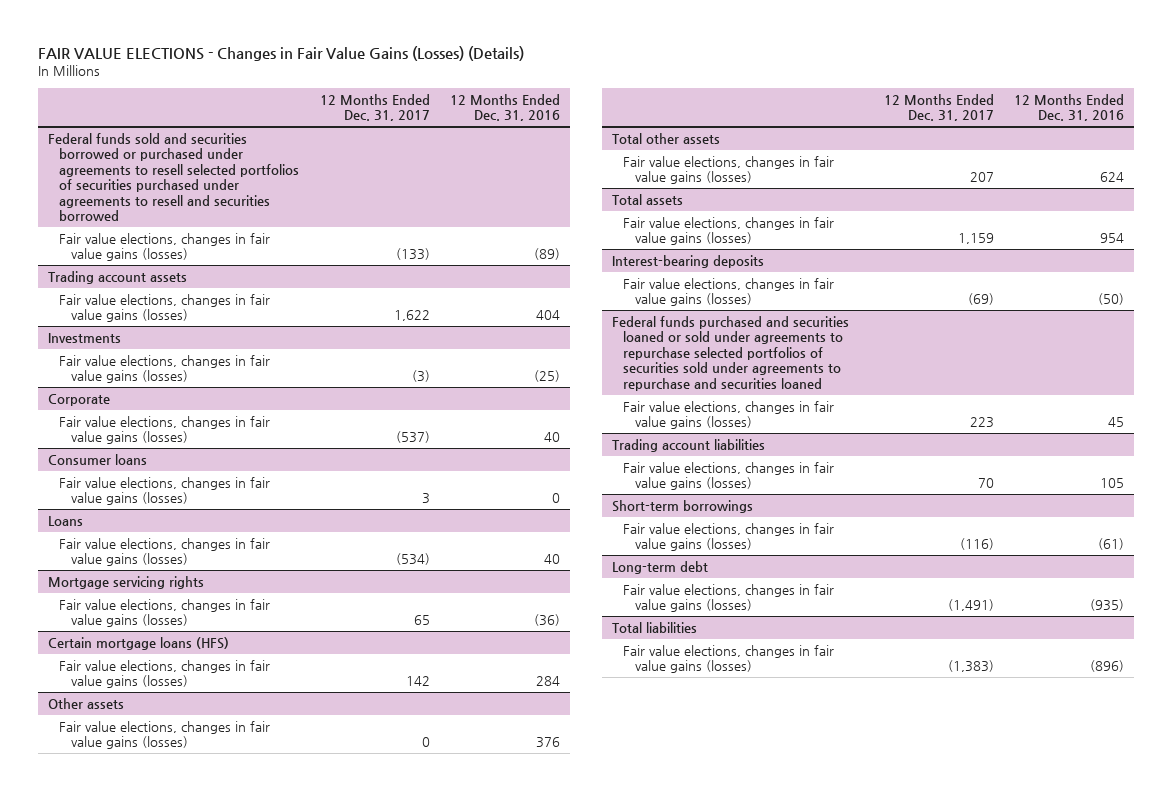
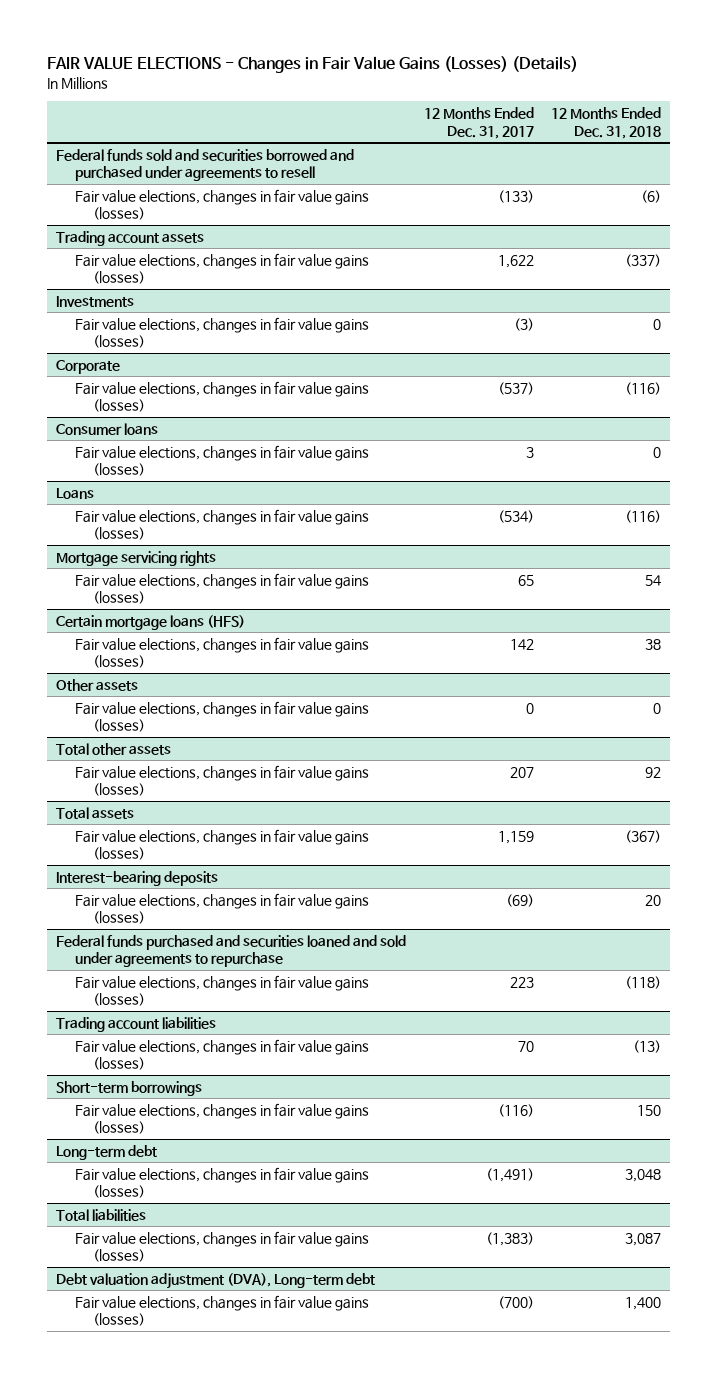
[449,93,560,122] 12 Months Ended Dec. 31, 2016 -> none
none -> [551,106,662,139] 12 Months Ended Dec. 31, 2018
[48,132,300,222] Federal funds sold and securities borrowed or purchased under agreements to resell selected portfolios of securities purchased under agreements to resell and securities borrowed -> [56,148,355,182] Federal funds sold and securities borrowed and purchased under agreements to resell
[612,315,850,391] Federal funds purchased and securities loaned or sold under agreements to repurchase selected portfolios of securities sold under agreements to repurchase and securities loaned -> [56,934,407,968] Federal funds purchased and securities loaned and sold under agreements to repurchase
none -> [56,1272,376,1289] Debt valuation adjustment (DVA), Long-term debt
none -> [74,1294,369,1327] Fair value elections, changes in fair value gains (losses)

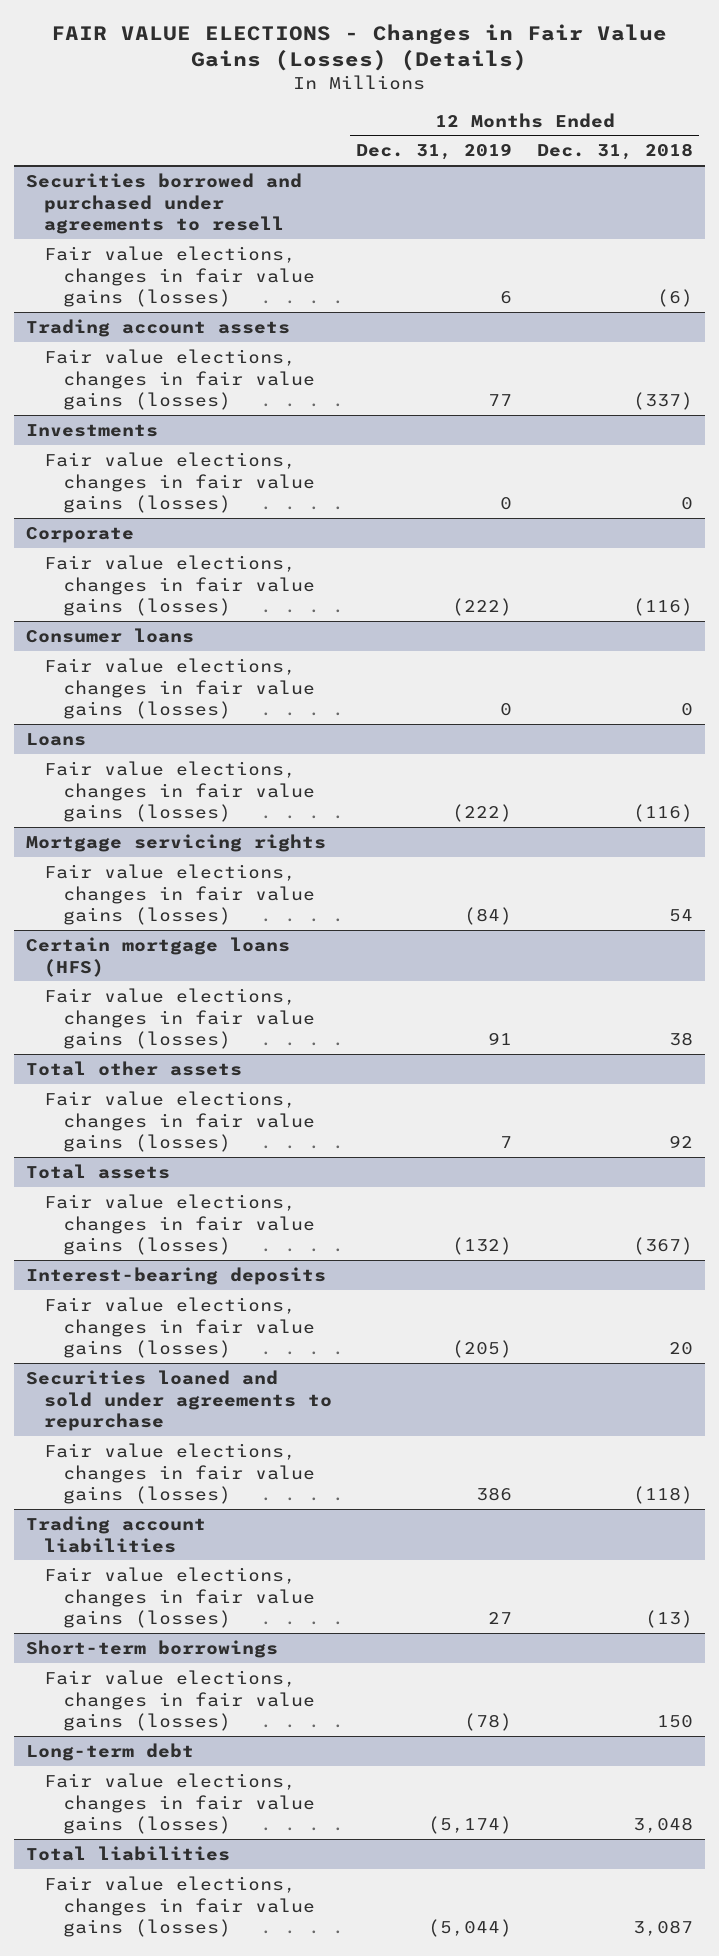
[423,106,534,139] 12 Months Ended Dec. 31, 2017 -> none
none -> [356,143,513,161] Dec. 31, 2019
[56,148,355,182] Federal funds sold and securities borrowed and purchased under agreements to resell -> [26,172,303,235] Securities borrowed and purchased under agreements to resell
[56,678,139,691] Other assets -> none
[74,700,369,733] Fair value elections, changes in fair value gains (losses) -> none
[56,934,407,968] Federal funds purchased and securities loaned and sold under agreements to repurchase -> [26,1369,333,1432] Securities loaned and sold under agreements to repurchase
[56,1272,376,1289] Debt valuation adjustment (DVA), Long-term debt -> none
[74,1294,369,1327] Fair value elections, changes in fair value gains (losses) -> none

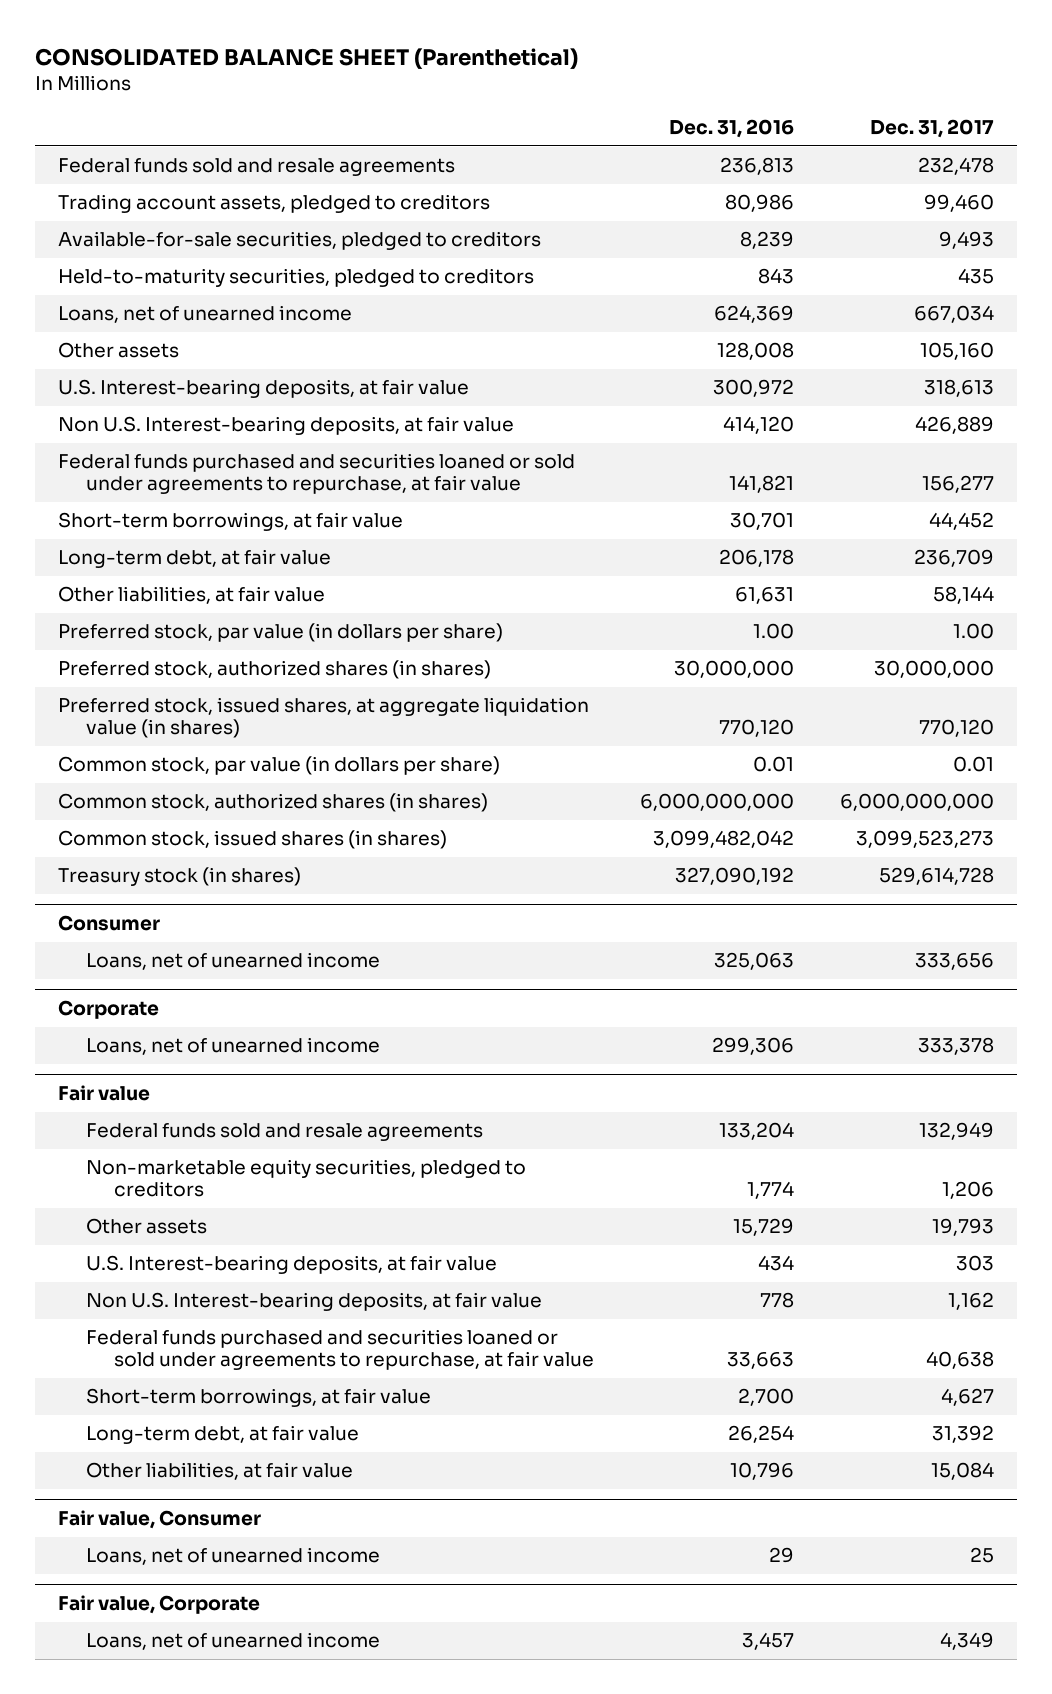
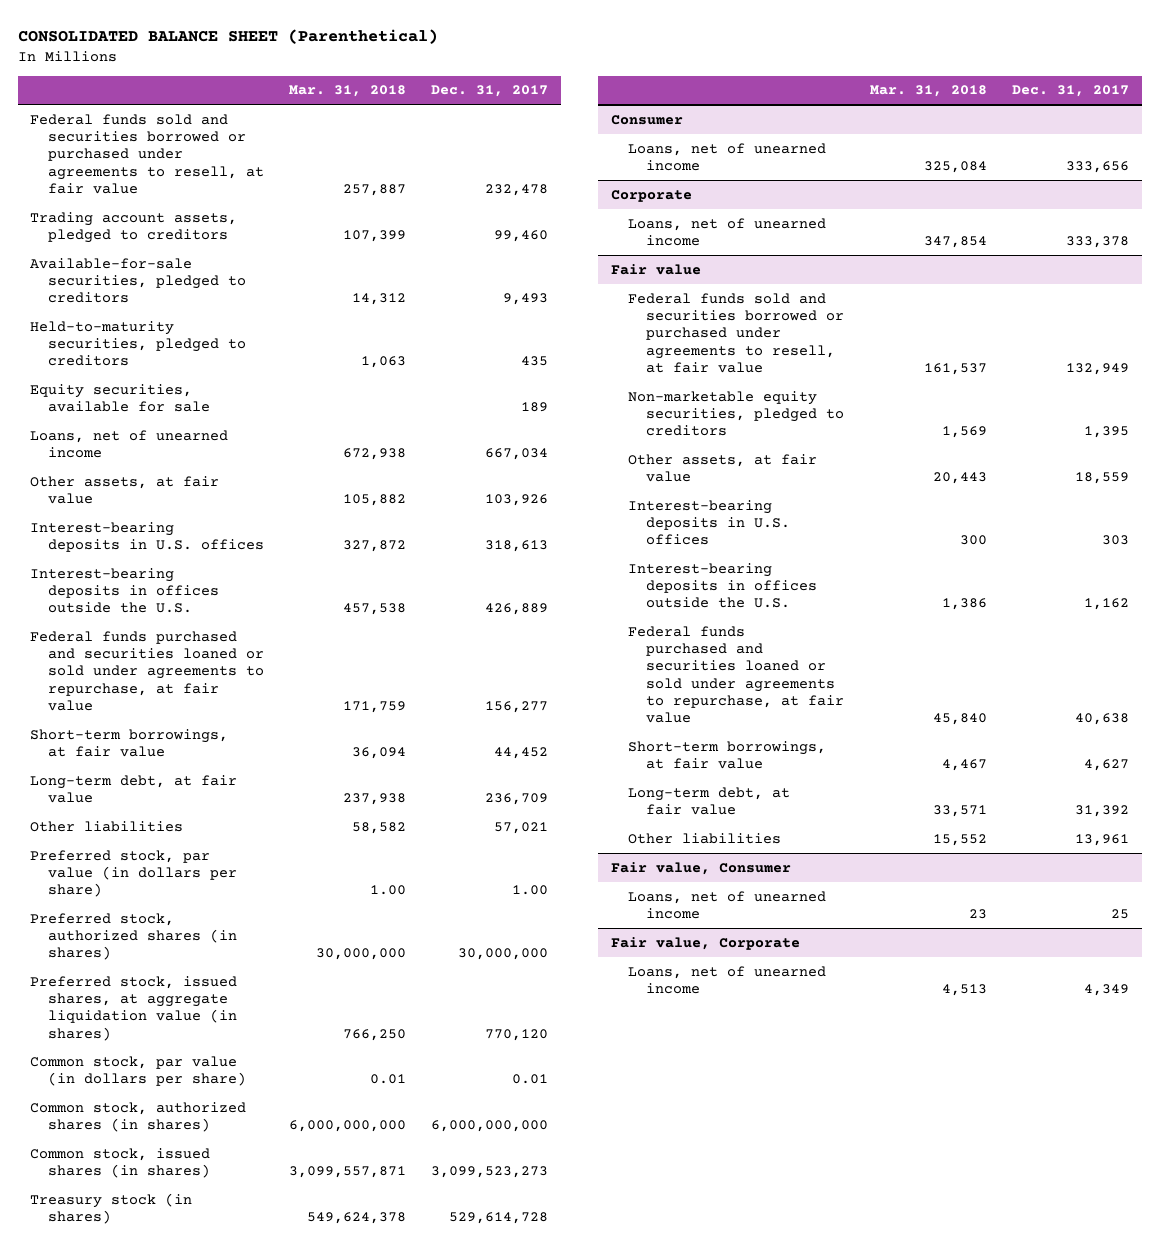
[669,119,795,139] Dec. 31, 2016 -> none
none -> [289,85,407,98] Mar. 31, 2018
[58,158,456,177] Federal funds sold and resale agreements -> [30,113,264,194] Federal funds sold and securities borrowed or purchased under agreements to resell, at fair value
none -> [30,383,210,412] Equity securities, available for sale
[58,342,180,359] Other assets -> [30,475,220,504] Other assets, at fair value
[920,342,995,361] 105,160 -> [485,493,549,506] 103,926
[58,379,470,399] U.S. Interest-bearing deposits, at fair value -> [30,521,264,552] Interest-bearing deposits in U.S. offices
[58,416,515,436] Non U.S. Interest-bearing deposits, at fair value -> [30,567,219,614] Interest-bearing deposits in offices outside the U.S.
[58,586,326,605] Other liabilities, at fair value -> [30,820,184,832] Other liabilities
[933,586,995,605] 58,144 -> [494,821,549,834] 57,021
[86,1123,484,1142] Federal funds sold and resale agreements -> [628,292,844,373] Federal funds sold and securities borrowed or purchased under agreements to resell, at fair value
[942,1181,995,1200] 1,206 -> [1083,426,1129,439] 1,395
[86,1218,208,1235] Other assets -> [628,453,818,482] Other assets, at fair value
[932,1218,995,1237] 19,793 -> [1074,471,1129,484] 18,559
[86,1255,498,1275] U.S. Interest-bearing deposits, at fair value -> [628,499,790,546] Interest-bearing deposits in U.S. offices
[86,1292,543,1312] Non U.S. Interest-bearing deposits, at fair value -> [628,562,817,609] Interest-bearing deposits in offices outside the U.S.
[86,1462,354,1481] Other liabilities, at fair value -> [628,832,782,844] Other liabilities
[931,1462,995,1481] 15,084 -> [1074,833,1129,846] 13,961

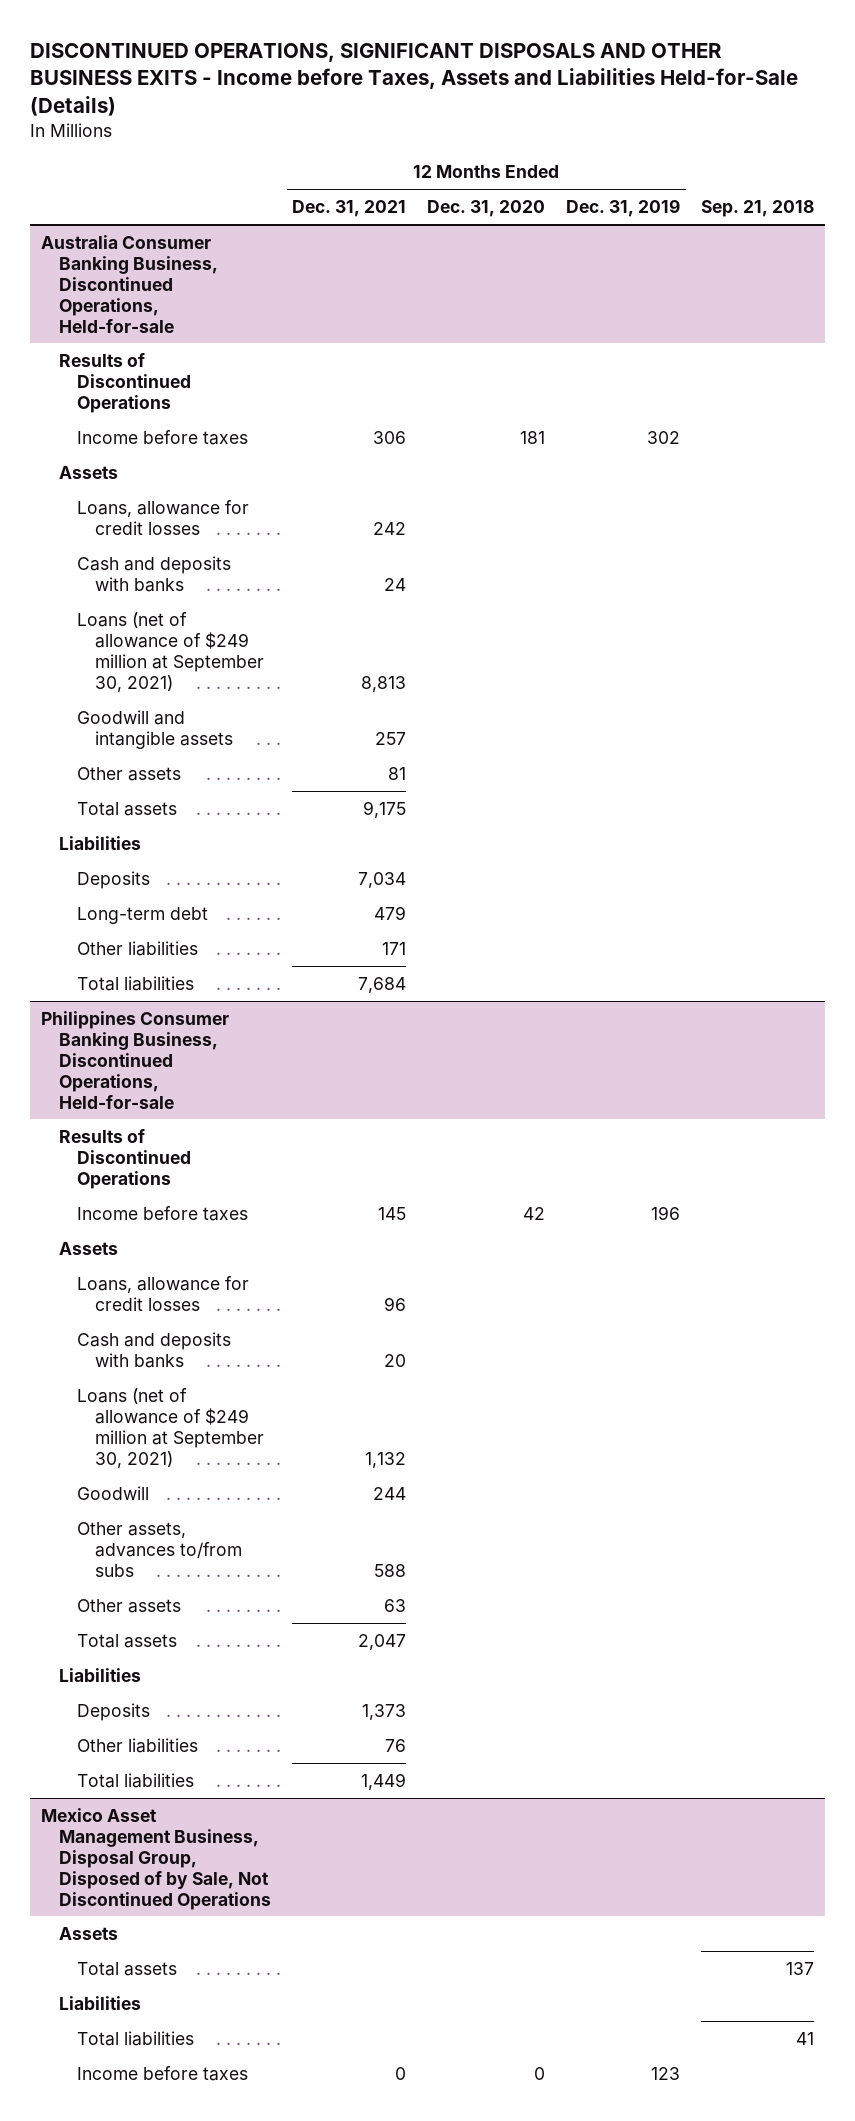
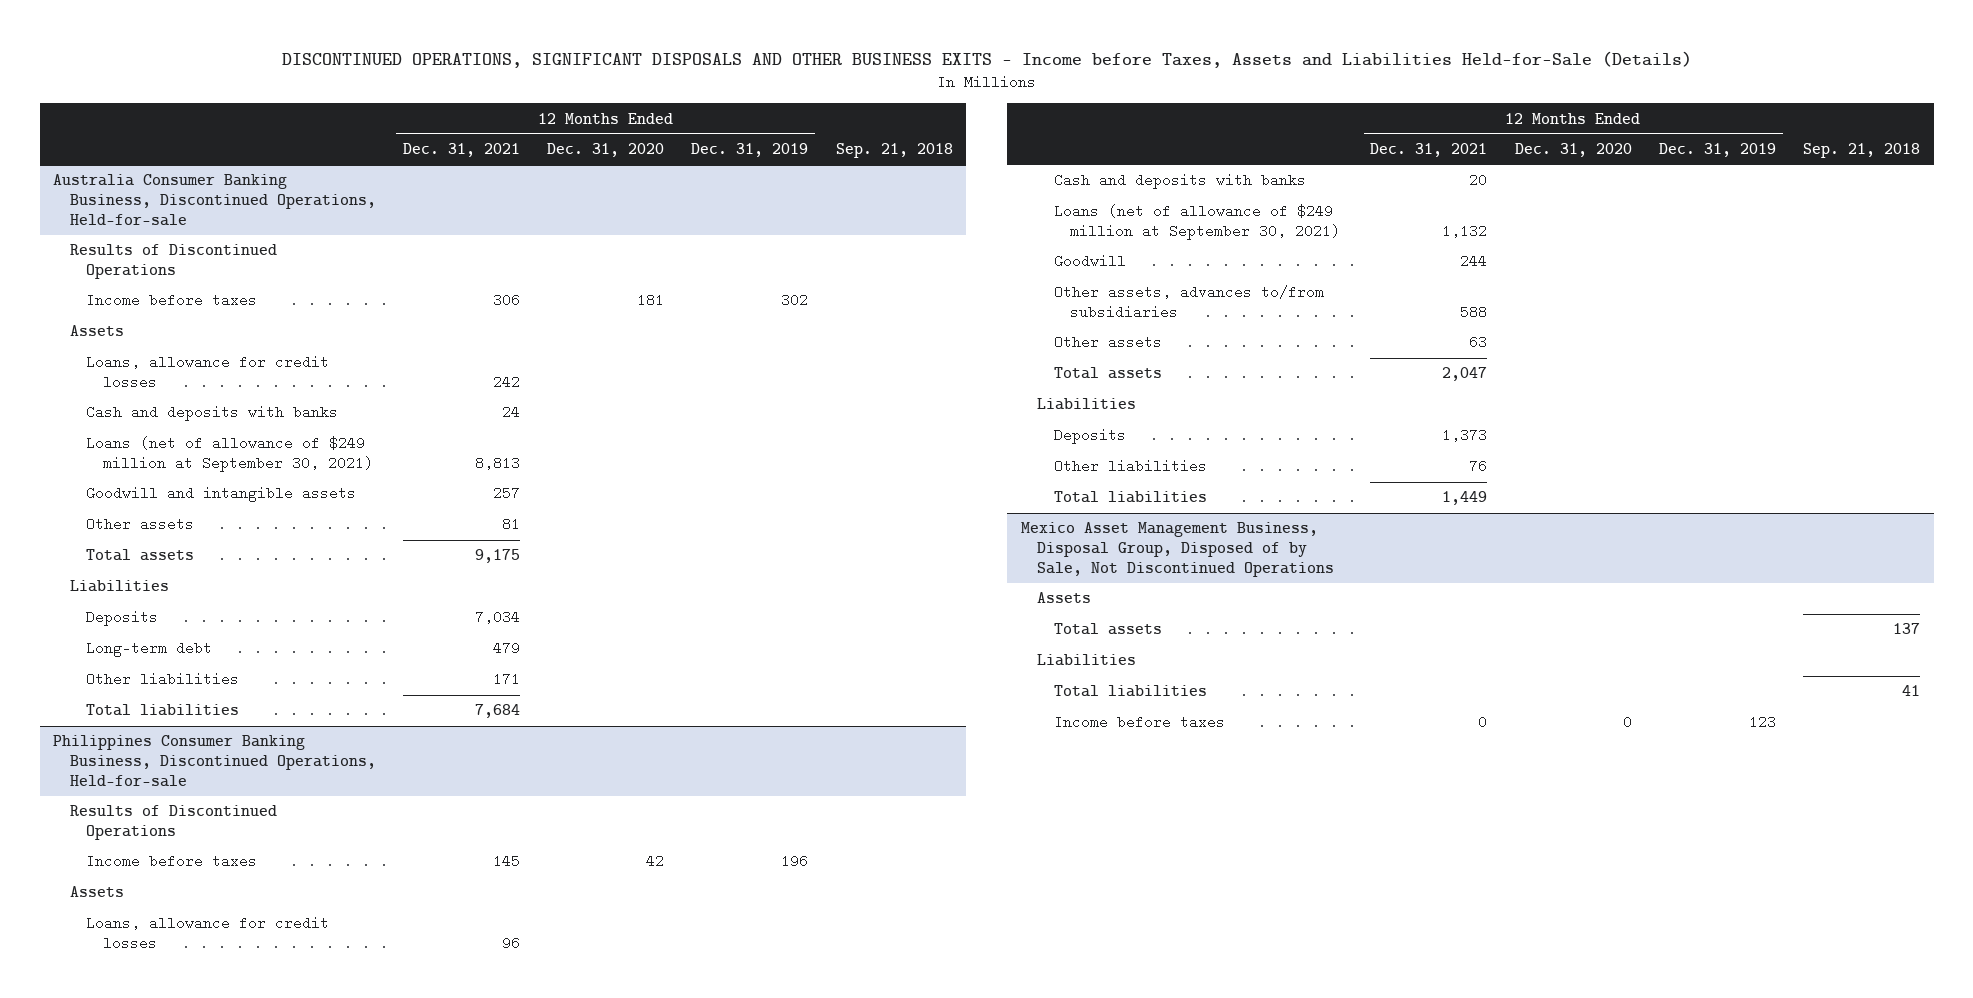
[76,1521,243,1577] Other assets, advances to/from subs -> [1053,285,1324,320] Other assets, advances to/from subsidiaries

